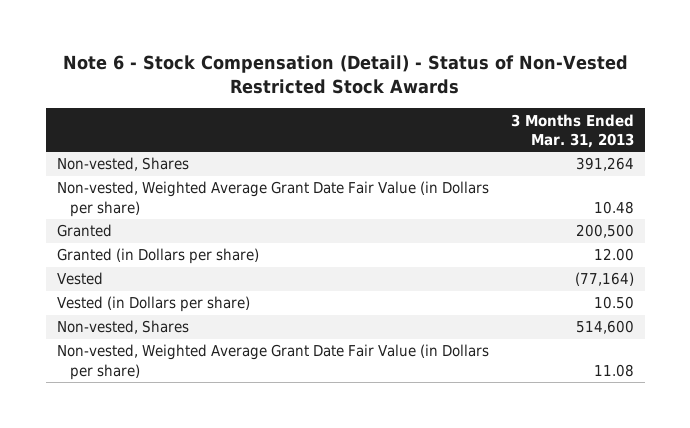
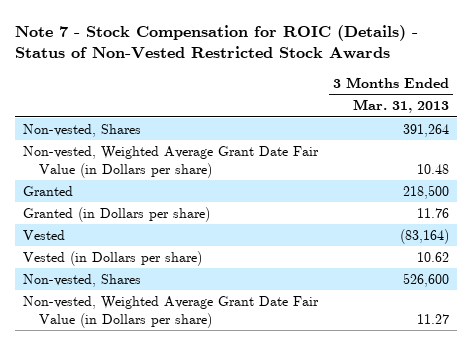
[63,55,629,95] Note 6 - Stock Compensation (Detail) - Status of Non-Vested Restricted Stock Awards -> [14,24,418,60] Note 7 - Stock Compensation for ROIC (Details) - Status of Non-Vested Restricted Stock Awards
[575,224,634,239] 200,500 -> [402,184,449,199] 218,500
[593,248,634,262] 12.00 -> [416,207,449,218] 11.76
[574,272,634,287] (77,164) -> [399,228,449,244] (83,164)
[593,296,634,310] 10.50 -> [416,251,449,262] 10.62
[575,320,634,335] 514,600 -> [402,272,449,287] 526,600
[593,363,634,377] 11.08 -> [416,313,449,324] 11.27

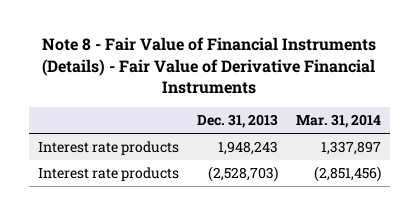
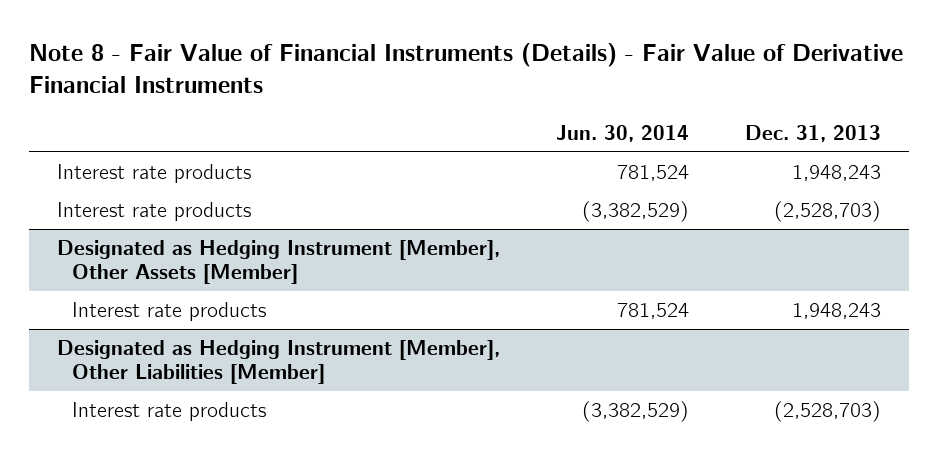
[295,114,381,129] Mar. 31, 2014 -> none
none -> [555,124,689,142] Jun. 30, 2014
none -> [56,240,500,285] Designated as Hedging Instrument [Member], Other Assets [Member]
none -> [72,302,267,322] Interest rate products
none -> [56,340,500,385] Designated as Hedging Instrument [Member], Other Liabilities [Member]
none -> [72,402,267,422] Interest rate products

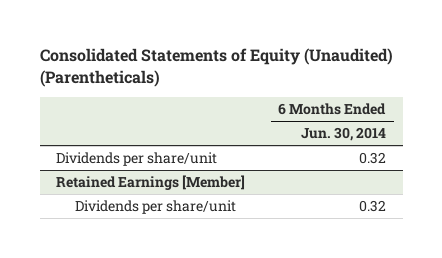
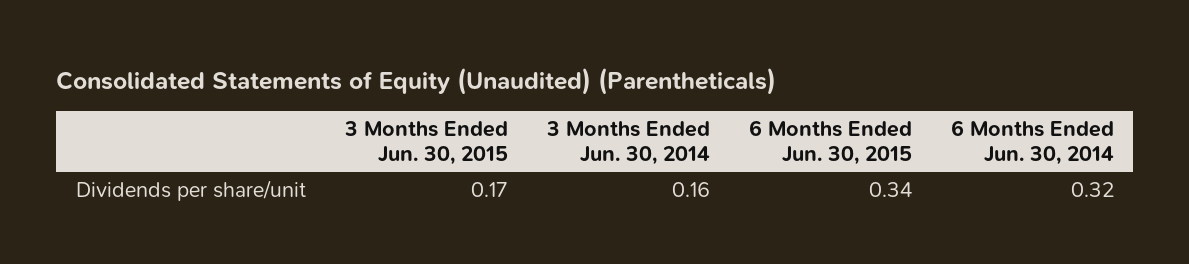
none -> [343,120,508,165] 3 Months Ended Jun. 30, 2015
none -> [545,120,710,165] 3 Months Ended Jun. 30, 2014
none -> [748,119,912,165] 6 Months Ended Jun. 30, 2015
[56,175,246,191] Retained Earnings [Member] -> none
[74,200,236,215] Dividends per share/unit -> none

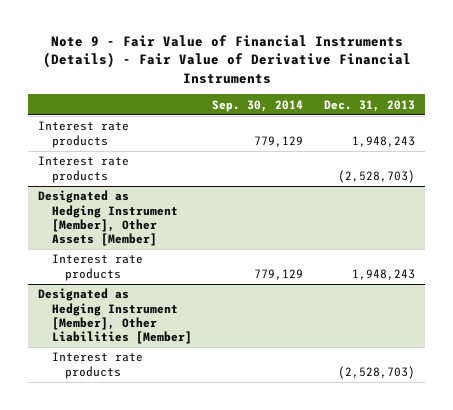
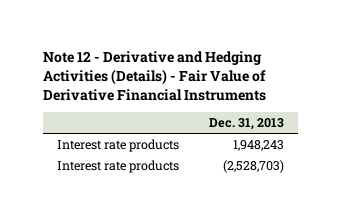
[42,35,411,84] Note 9 - Fair Value of Financial Instruments (Details) - Fair Value of Derivative Financial Instruments -> [42,50,266,102] Note 12 - Derivative and Hedging Activities (Details) - Fair Value of Derivative Financial Instruments
[212,99,304,112] Sep. 30, 2014 -> none
[38,190,178,247] Designated as Hedging Instrument [Member], Other Assets [Member] -> none
[51,254,143,281] Interest rate products -> none
[38,288,192,345] Designated as Hedging Instrument [Member], Other Liabilities [Member] -> none
[51,352,143,379] Interest rate products -> none

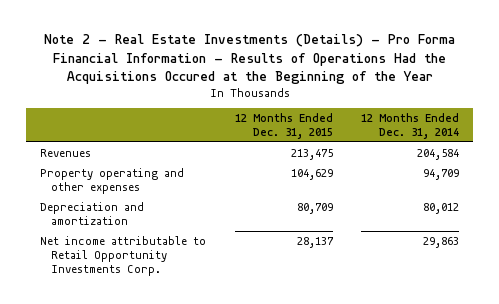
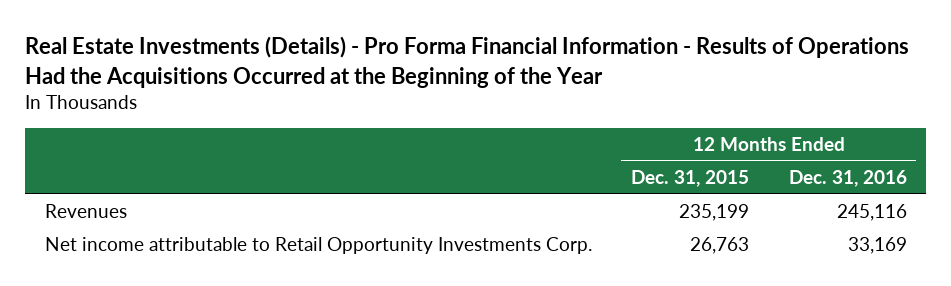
[43,34,455,84] Note 2 - Real Estate Investments (Details) - Pro Forma Financial Information - Results of Operations Had the Acquisitions Occured at the Beginning of the Year -> [24,36,909,88] Real Estate Investments (Details) - Pro Forma Financial Information - Results of Operations Had the Acquisitions Occurred at the Beginning of the Year
[360,113,459,140] 12 Months Ended Dec. 31, 2014 -> none
none -> [788,169,907,187] Dec. 31, 2016
[40,167,185,194] Property operating and other expenses -> none
[40,201,145,225] Depreciation and amortization -> none
[290,148,333,160] 213,475 -> [679,204,750,222] 235,199
[296,236,334,248] 28,137 -> [690,237,750,255] 26,763

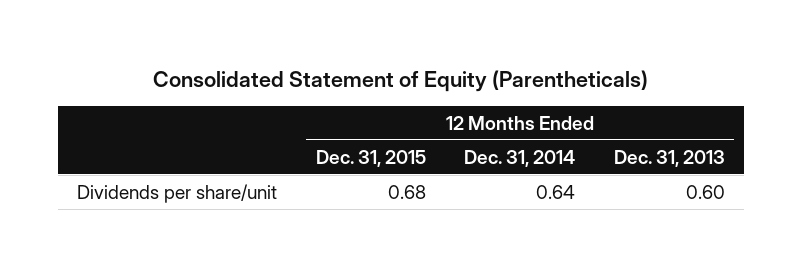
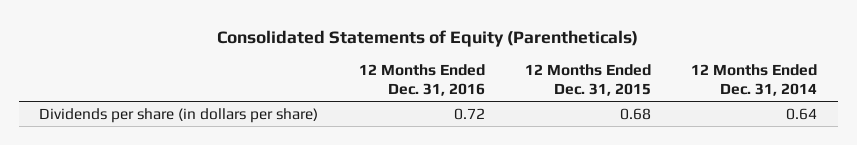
[152,69,648,92] Consolidated Statement of Equity (Parentheticals) -> [217,29,639,47] Consolidated Statements of Equity (Parentheticals)
[613,149,725,167] Dec. 31, 2013 -> none
none -> [358,64,485,97] 12 Months Ended Dec. 31, 2016
[76,183,277,203] Dividends per share/unit -> [39,108,319,124] Dividends per share (in dollars per share)

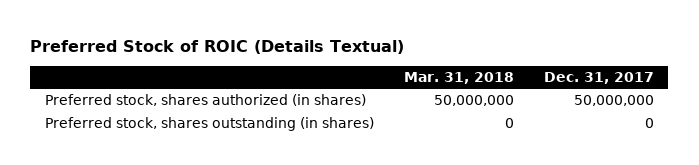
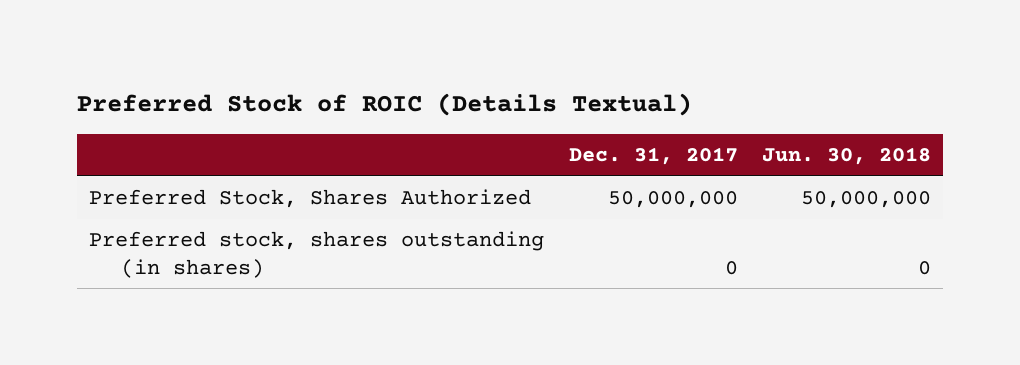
[403,72,514,85] Mar. 31, 2018 -> none
none -> [761,147,931,166] Jun. 30, 2018
[44,94,366,107] Preferred stock, shares authorized (in shares) -> [89,189,532,209] Preferred Stock, Shares Authorized

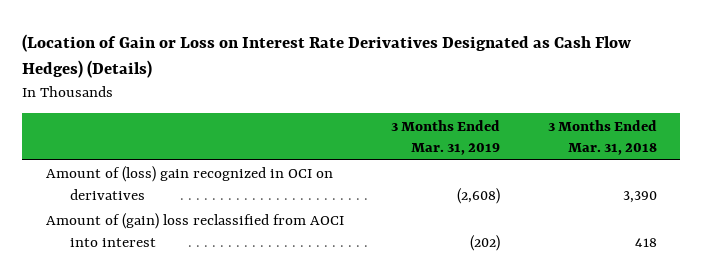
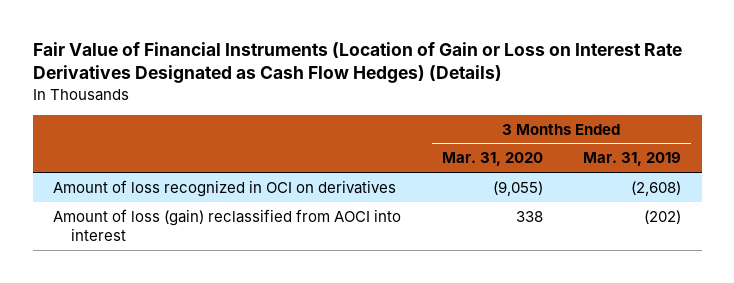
[22,34,632,79] (Location of Gain or Loss on Interest Rate Derivatives Designated as Cash Flow Hedges) (Details) -> [32,42,682,84] Fair Value of Financial Instruments (Location of Gain or Loss on Interest Rate Derivatives Designated as Cash Flow Hedges) (Details)
[547,119,657,155] 3 Months Ended Mar. 31, 2018 -> none
none -> [441,152,543,167] Mar. 31, 2020
[45,166,333,200] Amount of (loss) gain recognized in OCI on derivatives -> [53,179,397,197] Amount of loss recognized in OCI on derivatives
[45,213,344,247] Amount of (gain) loss reclassified from AOCI into interest -> [53,208,402,241] Amount of loss (gain) reclassified from AOCI into interest

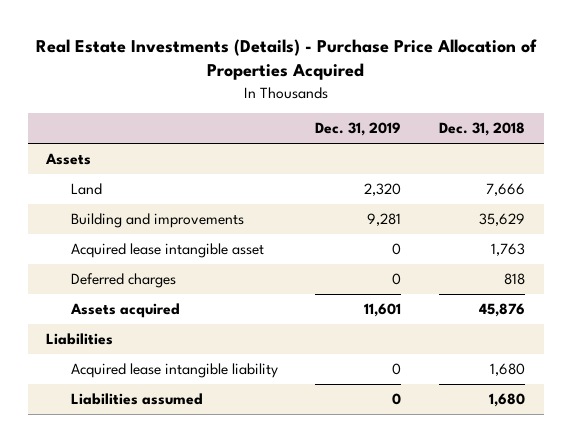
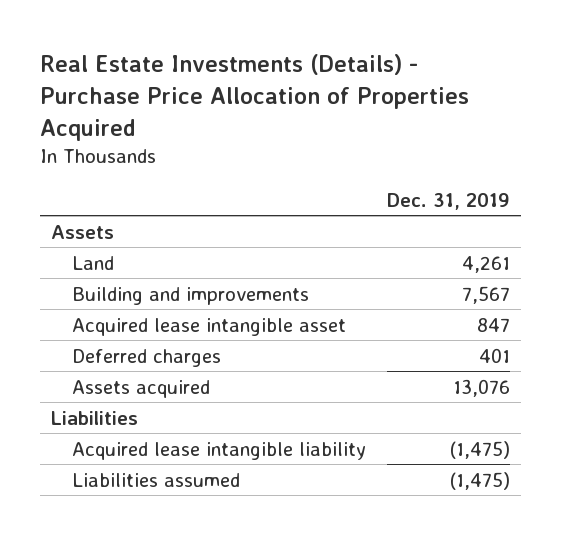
[438,122,525,137] Dec. 31, 2018 -> none
[364,183,402,197] 2,320 -> [462,255,511,273] 4,261
[367,213,402,227] 9,281 -> [462,285,511,304] 7,567
[392,243,402,256] 0 -> [477,317,511,332] 847
[392,273,402,286] 0 -> [479,347,511,363] 401
[364,303,402,318] 11,601 -> [453,378,511,397] 13,076
[392,363,402,376] 0 -> [450,440,511,459] (1,475)
[392,393,402,406] 0 -> [450,471,511,490] (1,475)

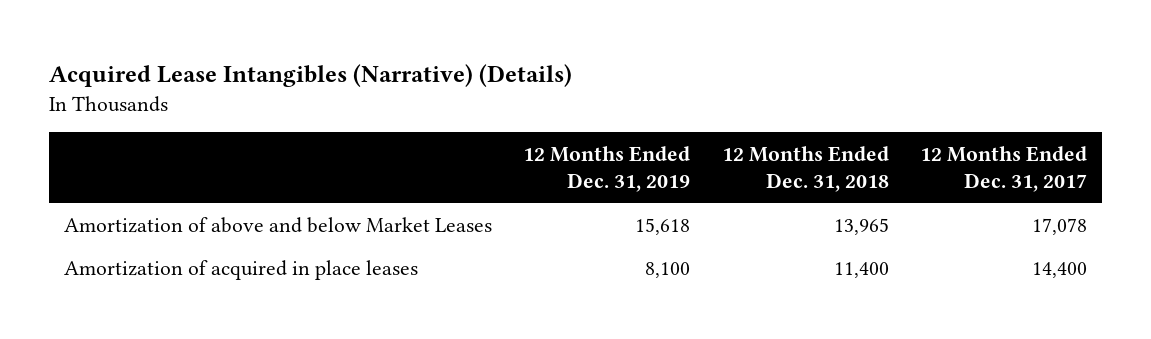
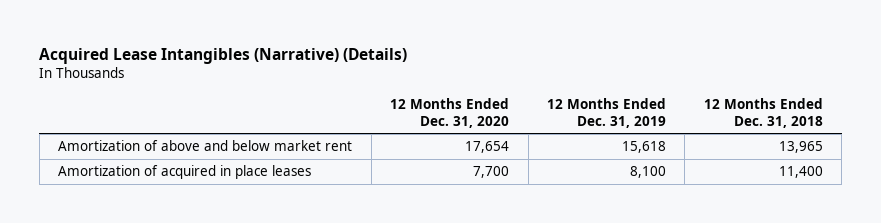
[919,145,1087,193] 12 Months Ended Dec. 31, 2017 -> none
none -> [390,97,510,128] 12 Months Ended Dec. 31, 2020
[64,217,493,234] Amortization of above and below Market Leases -> [58,140,353,152] Amortization of above and below market rent

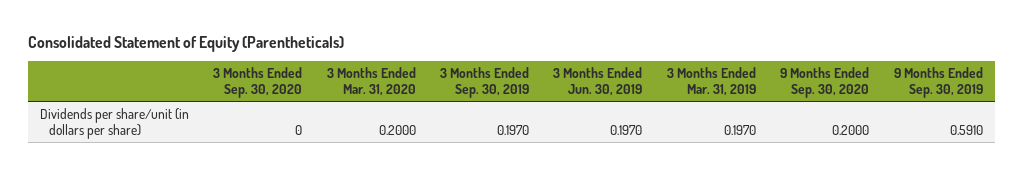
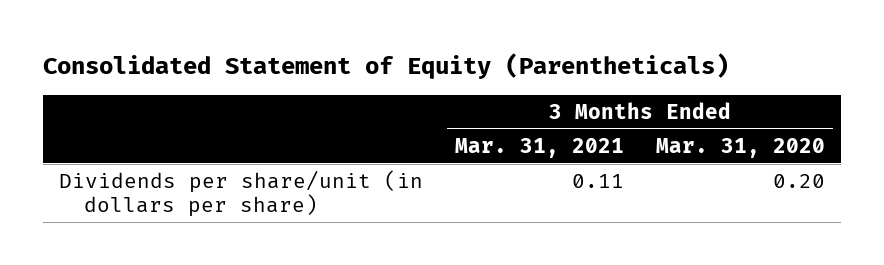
[213,67,303,99] 3 Months Ended Sep. 30, 2020 -> none
[439,67,529,99] 3 Months Ended Sep. 30, 2019 -> none
[553,67,643,97] 3 Months Ended Jun. 30, 2019 -> none
[666,67,756,97] 3 Months Ended Mar. 31, 2019 -> none
[780,67,870,99] 9 Months Ended Sep. 30, 2020 -> none
[893,67,983,99] 9 Months Ended Sep. 30, 2019 -> none
none -> [455,137,625,158] Mar. 31, 2021
[378,124,416,135] 0.2000 -> [773,174,826,189] 0.20

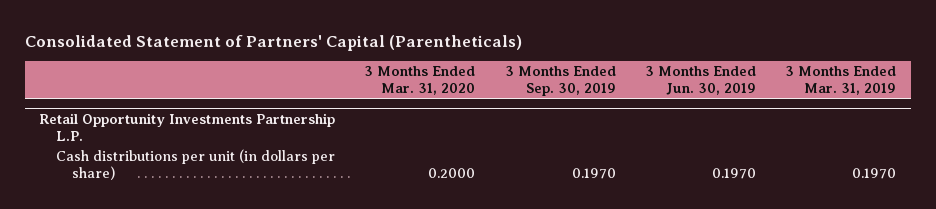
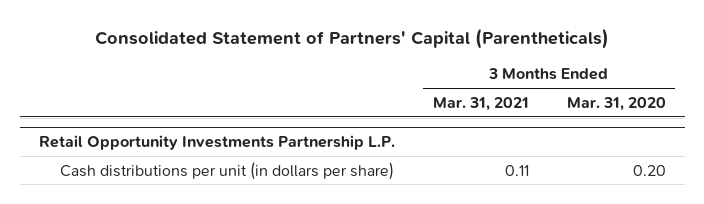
[504,66,616,97] 3 Months Ended Sep. 30, 2019 -> none
[645,66,757,96] 3 Months Ended Jun. 30, 2019 -> none
[785,66,897,96] 3 Months Ended Mar. 31, 2019 -> none
none -> [432,96,529,111] Mar. 31, 2021
[428,168,476,179] 0.2000 -> [632,164,666,176] 0.20

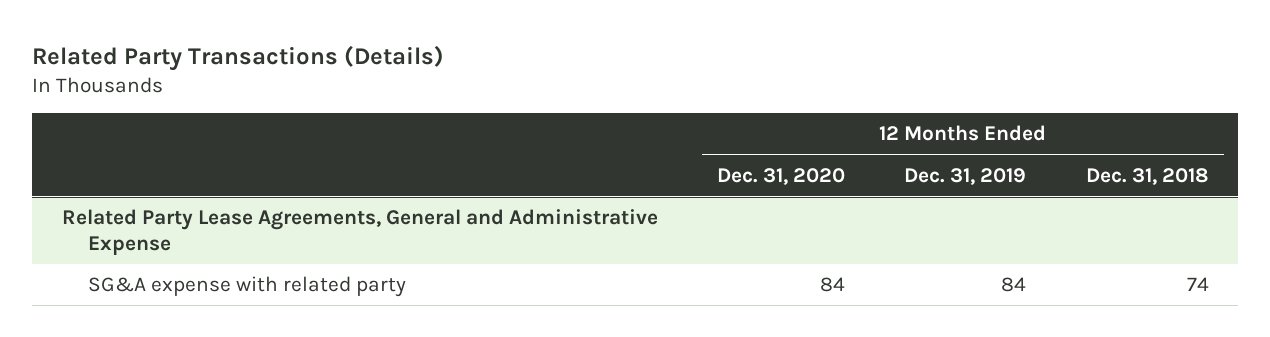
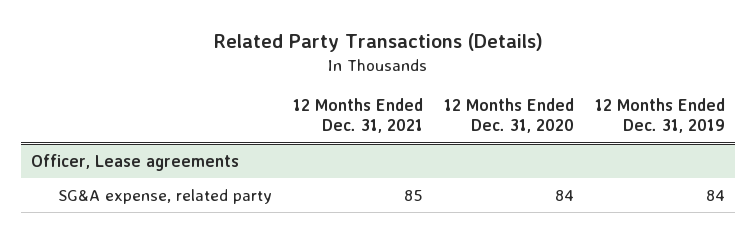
[1085,167,1209,185] Dec. 31, 2018 -> none
none -> [292,97,423,134] 12 Months Ended Dec. 31, 2021
[61,209,658,255] Related Party Lease Agreements, General and Administrative Expense -> none
none -> [31,153,240,171] Officer, Lease agreements
[87,276,406,298] SG&A expense with related party -> [58,188,273,204] SG&A expense, related party

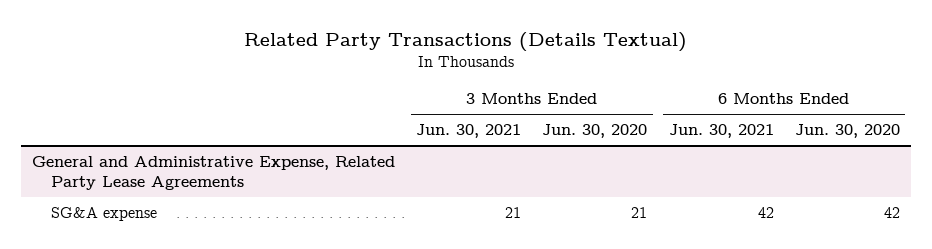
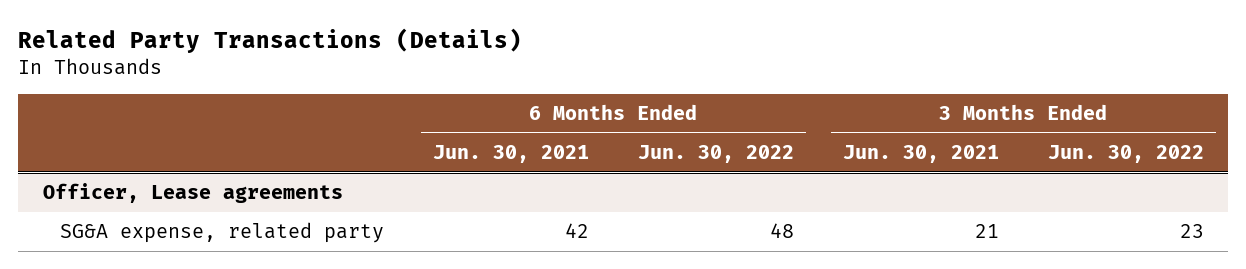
[243,31,687,52] Related Party Transactions (Details Textual) -> [18,28,523,54] Related Party Transactions (Details)
[542,124,648,139] Jun. 30, 2020 -> none
[794,124,900,139] Jun. 30, 2020 -> none
none -> [637,144,794,163] Jun. 30, 2022
none -> [1047,144,1204,163] Jun. 30, 2022
[31,156,395,191] General and Administrative Expense, Related Party Lease Agreements -> none
none -> [42,183,343,204] Officer, Lease agreements
[50,207,157,222] SG&A expense -> [60,222,385,244] SG&A expense, related party

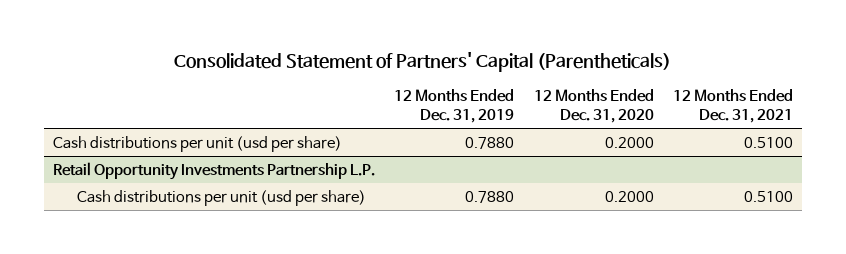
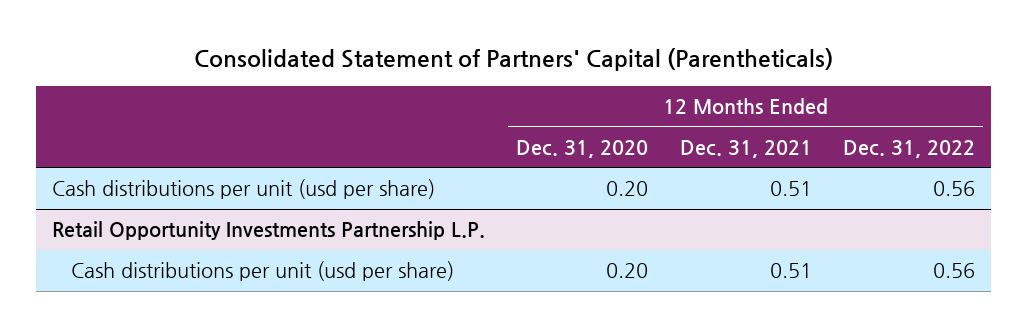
[394,89,515,124] 12 Months Ended Dec. 31, 2019 -> none
none -> [843,139,976,158] Dec. 31, 2022
[604,136,654,148] 0.2000 -> [606,181,649,197] 0.20
[743,136,793,148] 0.5100 -> [769,181,812,197] 0.51
[604,190,654,202] 0.2000 -> [606,263,649,279] 0.20
[743,190,793,202] 0.5100 -> [769,263,812,279] 0.51

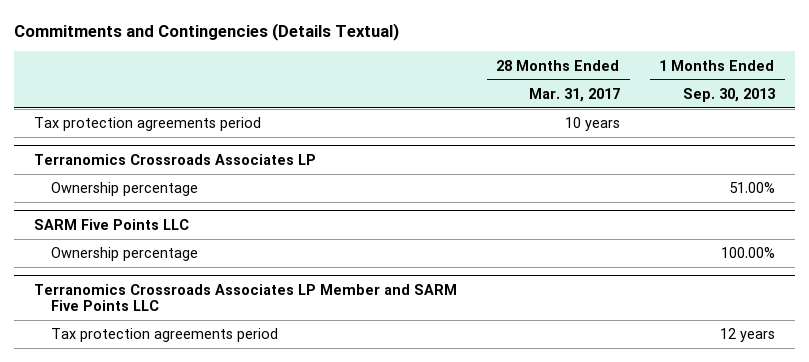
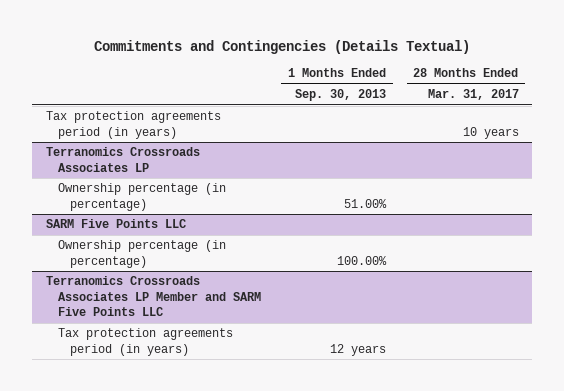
[34,117,262,132] Tax protection agreements period -> [45,111,221,139] Tax protection agreements period (in years)
[50,182,198,197] Ownership percentage -> [57,183,226,211] Ownership percentage (in percentage)
[50,247,198,262] Ownership percentage -> [57,240,226,268] Ownership percentage (in percentage)
[50,328,278,343] Tax protection agreements period -> [57,328,233,356] Tax protection agreements period (in years)

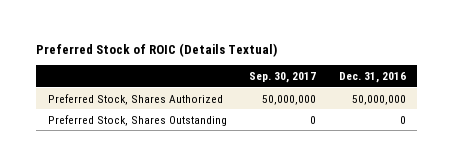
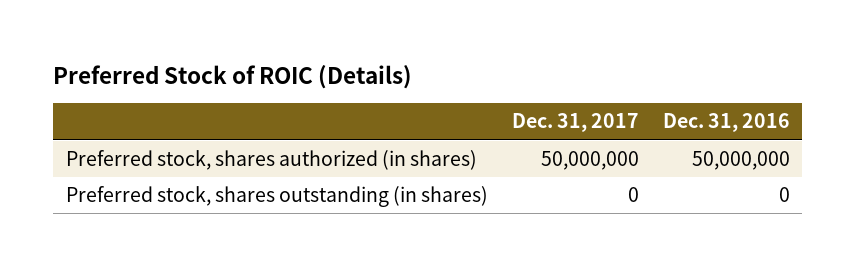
[36,43,278,58] Preferred Stock of ROIC (Details Textual) -> [53,64,413,89] Preferred Stock of ROIC (Details)
[249,72,317,84] Sep. 30, 2017 -> none
none -> [511,113,639,133] Dec. 31, 2017
[47,93,223,105] Preferred Stock, Shares Authorized -> [65,150,477,171] Preferred stock, shares authorized (in shares)
[47,114,227,126] Preferred Stock, Shares Outstanding -> [65,186,488,208] Preferred stock, shares outstanding (in shares)

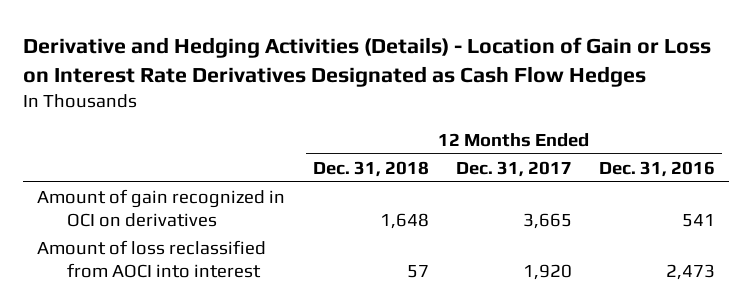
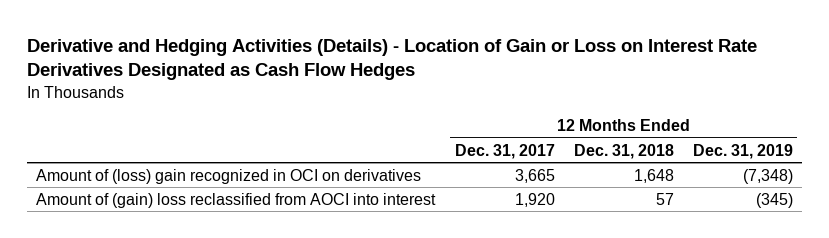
[599,160,716,177] Dec. 31, 2016 -> none
none -> [692,143,793,159] Dec. 31, 2019
[37,189,286,228] Amount of gain recognized in OCI on derivatives -> [36,168,422,184] Amount of (loss) gain recognized in OCI on derivatives
[37,240,267,279] Amount of loss reclassified from AOCI into interest -> [36,192,437,208] Amount of (gain) loss reclassified from AOCI into interest

